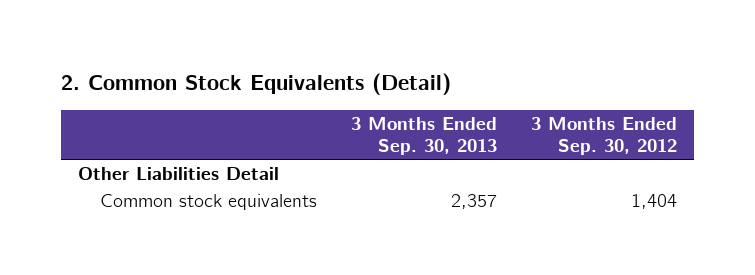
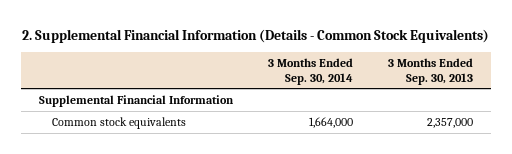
[60,73,451,96] 2. Common Stock Equivalents (Detail) -> [21,28,489,43] 2. Supplemental Financial Information (Details - Common Stock Equivalents)
[531,116,678,156] 3 Months Ended Sep. 30, 2012 -> none
none -> [267,57,353,85] 3 Months Ended Sep. 30, 2014
[77,167,279,181] Other Liabilities Detail -> none
none -> [38,94,234,107] Supplemental Financial Information
[451,194,498,210] 2,357 -> [427,117,474,128] 2,357,000

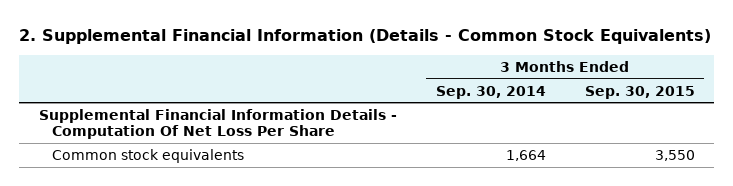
[388,57,474,85] 3 Months Ended Sep. 30, 2013 -> none
none -> [584,85,695,99] Sep. 30, 2015
[38,94,234,107] Supplemental Financial Information -> [38,108,397,140] Supplemental Financial Information Details - Computation Of Net Loss Per Share
[308,116,353,128] 1,664,000 -> [505,149,546,161] 1,664

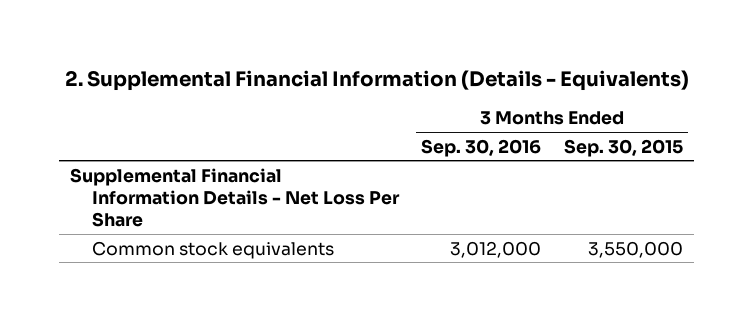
[19,29,712,45] 2. Supplemental Financial Information (Details - Common Stock Equivalents) -> [64,70,689,92] 2. Supplemental Financial Information (Details - Equivalents)
[435,85,546,99] Sep. 30, 2014 -> none
none -> [421,138,542,157] Sep. 30, 2016
[38,108,397,140] Supplemental Financial Information Details - Computation Of Net Loss Per Share -> [70,167,400,228] Supplemental Financial Information Details - Net Loss Per Share
[654,149,695,161] 3,550 -> [587,240,683,258] 3,550,000

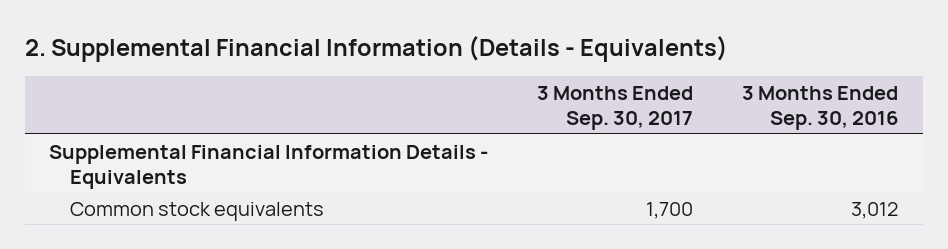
[563,138,683,157] Sep. 30, 2015 -> none
none -> [537,85,694,130] 3 Months Ended Sep. 30, 2017
[70,167,400,228] Supplemental Financial Information Details - Net Loss Per Share -> [49,144,489,189] Supplemental Financial Information Details - Equivalents
[450,240,542,258] 3,012,000 -> [851,201,899,219] 3,012

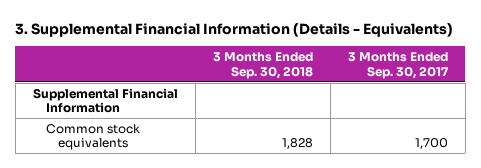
[24,35,728,62] 2. Supplemental Financial Information (Details - Equivalents) -> [15,23,454,38] 3. Supplemental Financial Information (Details - Equivalents)
[742,85,899,130] 3 Months Ended Sep. 30, 2016 -> none
none -> [212,52,313,79] 3 Months Ended Sep. 30, 2018
[49,144,489,189] Supplemental Financial Information Details - Equivalents -> [32,87,178,114] Supplemental Financial Information

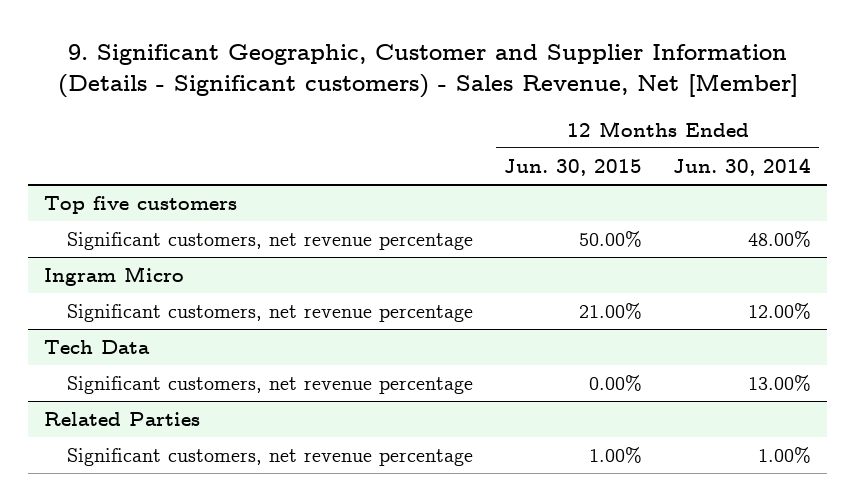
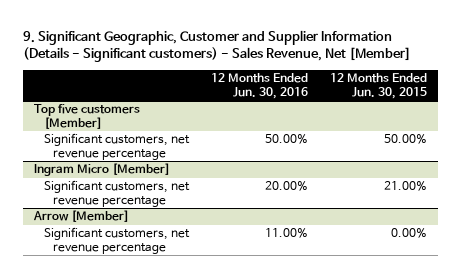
[673,157,812,176] Jun. 30, 2014 -> none
none -> [210,73,308,99] 12 Months Ended Jun. 30, 2016
[43,196,237,215] Top five customers -> [34,104,141,130] Top five customers [Member]
[43,266,184,287] Ingram Micro -> [34,163,171,177] Ingram Micro [Member]
[43,340,150,355] Tech Data -> [33,210,130,223] Arrow [Member]
[43,412,200,427] Related Parties -> none
[67,448,474,467] Significant customers, net revenue percentage -> none

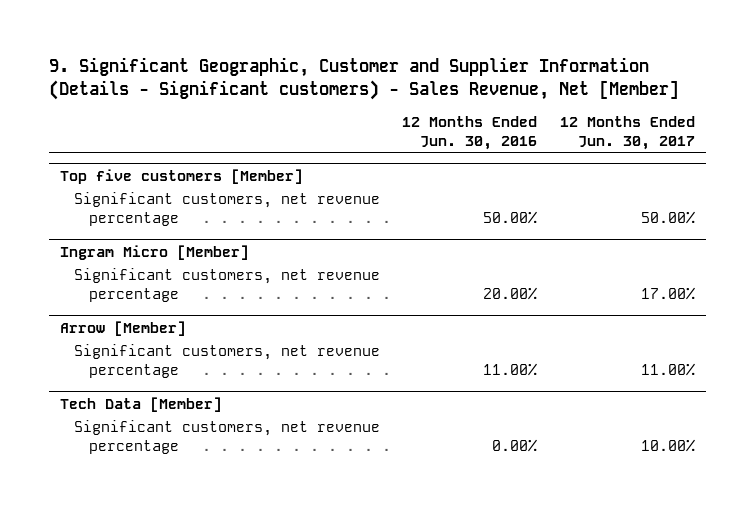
[330,73,428,99] 12 Months Ended Jun. 30, 2015 -> none
none -> [559,115,695,150] 12 Months Ended Jun. 30, 2017
none -> [59,396,222,412] Tech Data [Member]
none -> [74,420,381,455] Significant customers, net revenue percentage

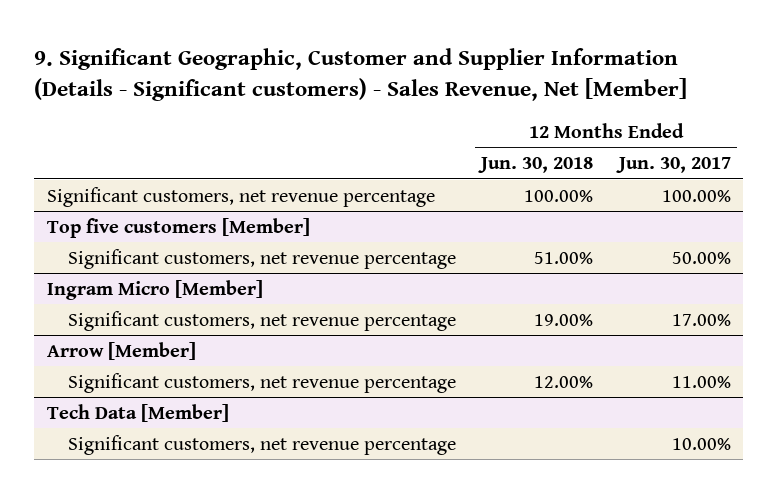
[402,115,538,150] 12 Months Ended Jun. 30, 2016 -> none
none -> [478,157,594,174] Jun. 30, 2018
none -> [46,186,435,207] Significant customers, net revenue percentage

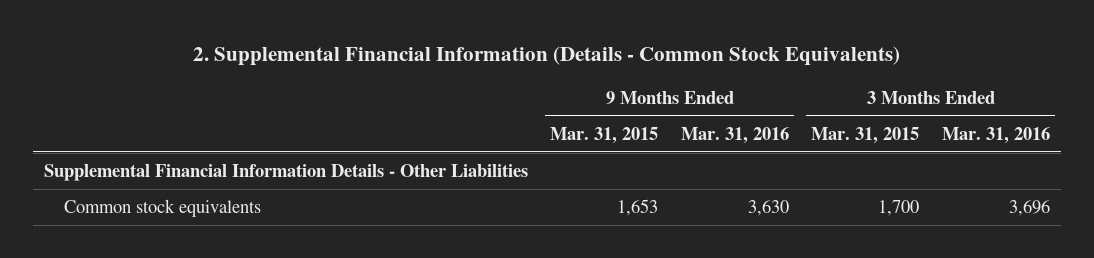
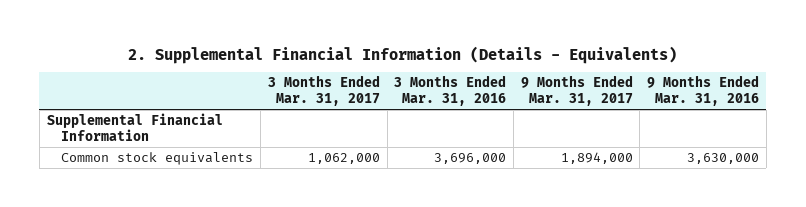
[192,46,900,67] 2. Supplemental Financial Information (Details - Common Stock Equivalents) -> [127,45,677,64] 2. Supplemental Financial Information (Details - Equivalents)
[550,126,659,144] Mar. 31, 2015 -> none
[811,126,920,144] Mar. 31, 2015 -> none
none -> [267,75,380,107] 3 Months Ended Mar. 31, 2017
none -> [520,75,633,107] 9 Months Ended Mar. 31, 2017
[43,164,528,182] Supplemental Financial Information Details - Other Liabilities -> [46,112,223,141] Supplemental Financial Information
[747,200,789,217] 3,630 -> [687,152,760,164] 3,630,000
[1008,200,1050,217] 3,696 -> [434,152,507,164] 3,696,000

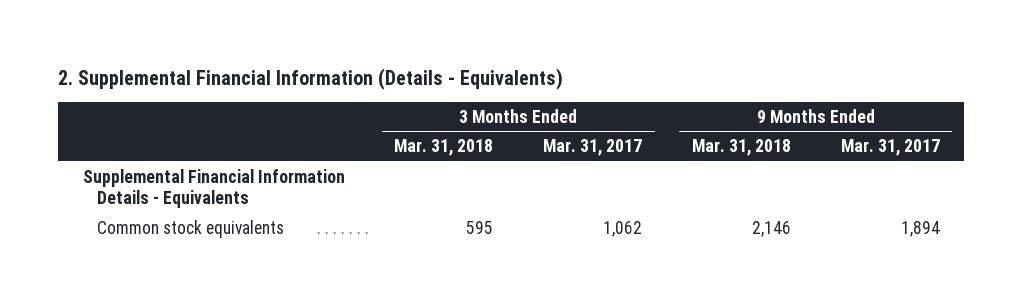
[394,75,507,107] 3 Months Ended Mar. 31, 2016 -> none
[647,75,760,107] 9 Months Ended Mar. 31, 2016 -> none
none -> [394,139,494,157] Mar. 31, 2018
none -> [691,139,791,157] Mar. 31, 2018
[46,112,223,141] Supplemental Financial Information -> [82,168,345,209] Supplemental Financial Information Details - Equivalents
[307,152,380,164] 1,062,000 -> [603,220,643,237] 1,062
[560,151,633,164] 1,894,000 -> [900,220,940,237] 1,894

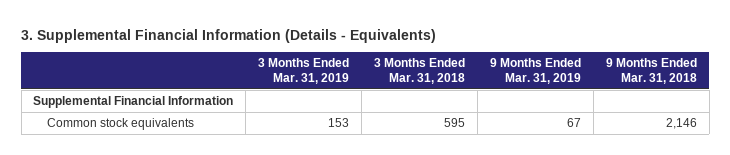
[57,67,563,90] 2. Supplemental Financial Information (Details - Equivalents) -> [21,28,437,43] 3. Supplemental Financial Information (Details - Equivalents)
[543,139,643,157] Mar. 31, 2017 -> none
[840,139,940,157] Mar. 31, 2017 -> none
none -> [258,58,350,84] 3 Months Ended Mar. 31, 2019
none -> [490,58,582,84] 9 Months Ended Mar. 31, 2019
[82,168,345,209] Supplemental Financial Information Details - Equivalents -> [33,96,234,109] Supplemental Financial Information

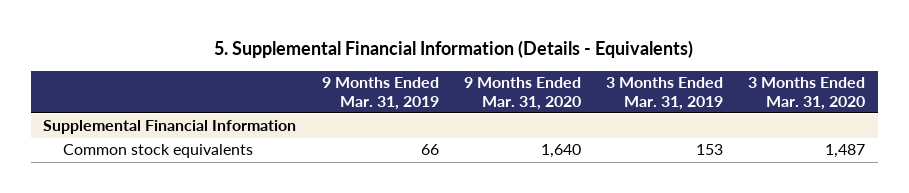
[21,28,437,43] 3. Supplemental Financial Information (Details - Equivalents) -> [214,40,694,59] 5. Supplemental Financial Information (Details - Equivalents)
[374,58,466,84] 3 Months Ended Mar. 31, 2018 -> none
[605,58,697,84] 9 Months Ended Mar. 31, 2018 -> none
none -> [463,77,581,110] 9 Months Ended Mar. 31, 2020
none -> [748,77,866,110] 3 Months Ended Mar. 31, 2020
[567,118,582,128] 67 -> [420,144,439,156] 66

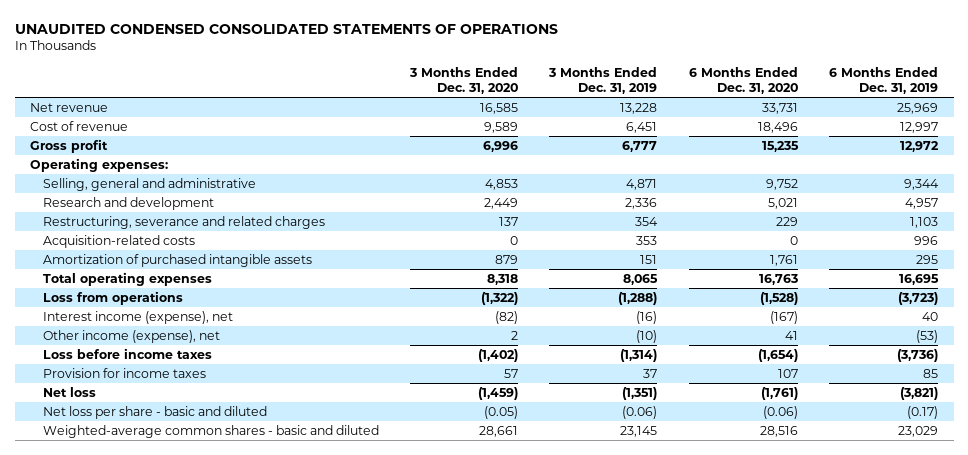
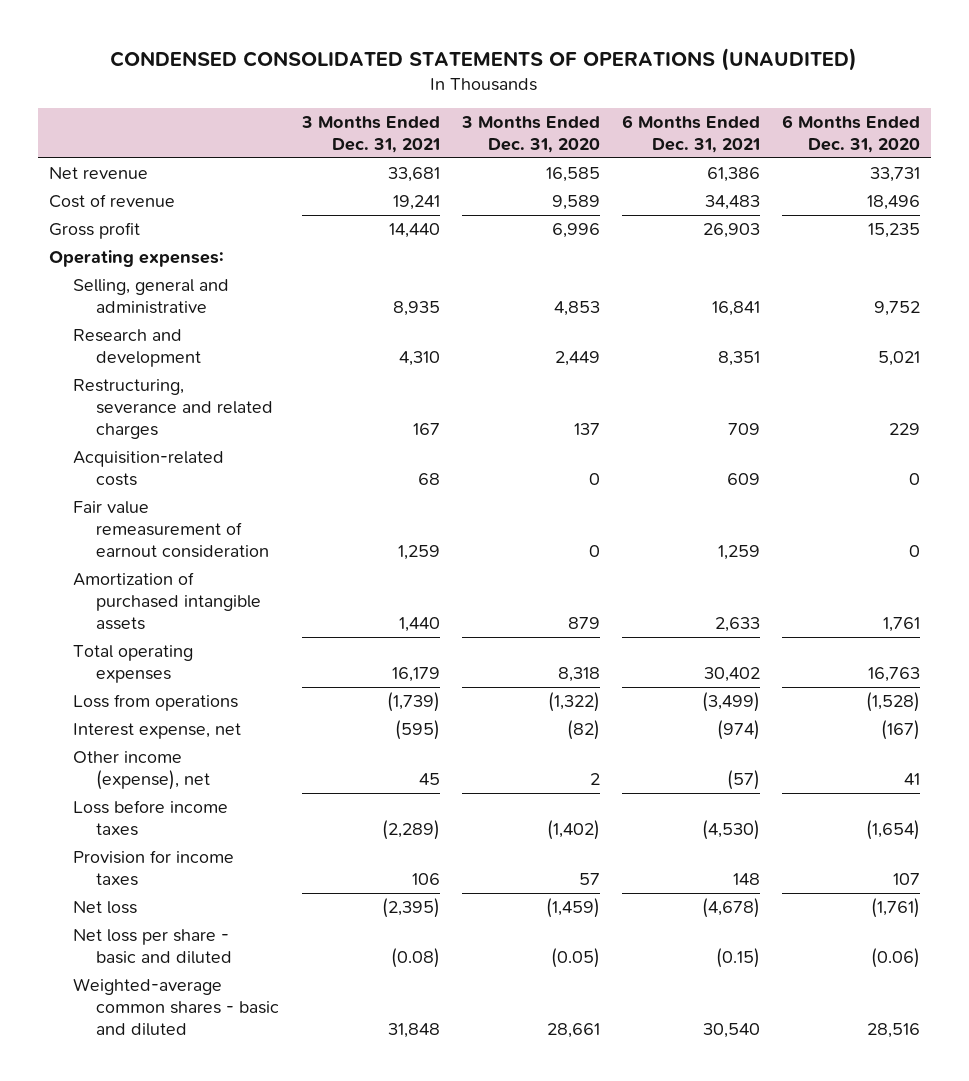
[14,23,558,34] UNAUDITED CONDENSED CONSOLIDATED STATEMENTS OF OPERATIONS -> [110,47,858,71] CONDENSED CONSOLIDATED STATEMENTS OF OPERATIONS (UNAUDITED)
[548,66,658,95] 3 Months Ended Dec. 31, 2019 -> none
[829,66,939,95] 6 Months Ended Dec. 31, 2019 -> none
none -> [300,115,440,153] 3 Months Ended Dec. 31, 2021
none -> [622,114,761,153] 6 Months Ended Dec. 31, 2021
none -> [72,501,270,558] Fair value remeasurement of earnout consideration
[42,311,233,325] Interest income (expense), net -> [72,723,241,740] Interest expense, net

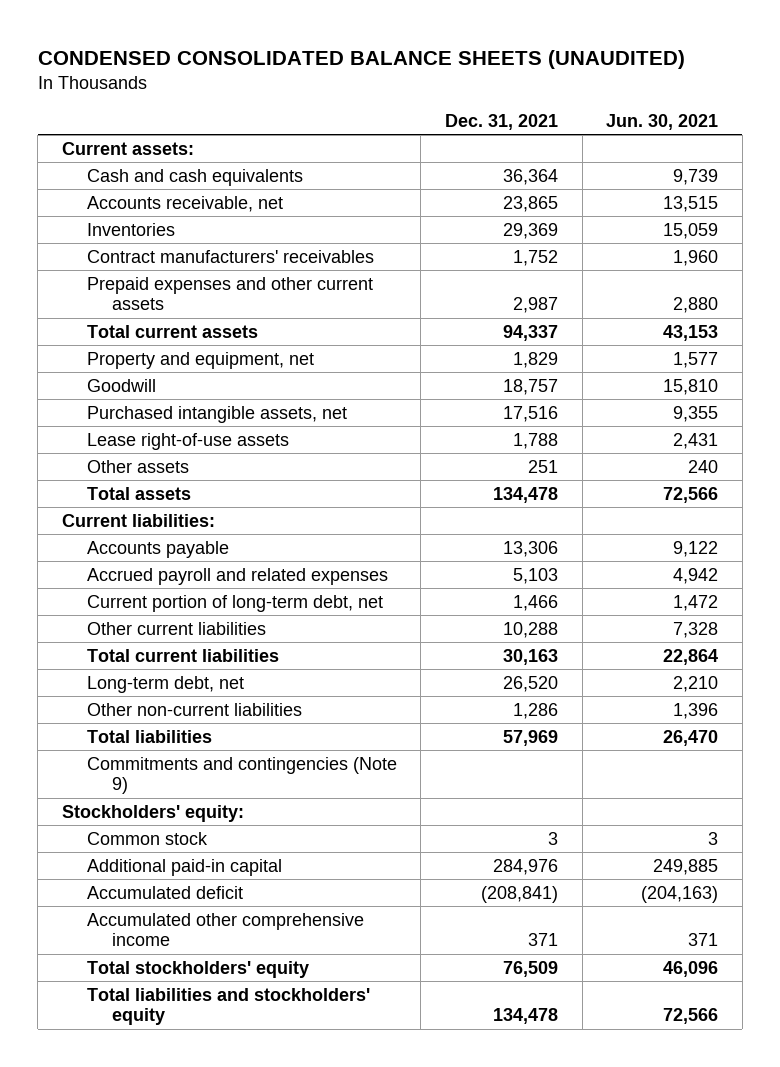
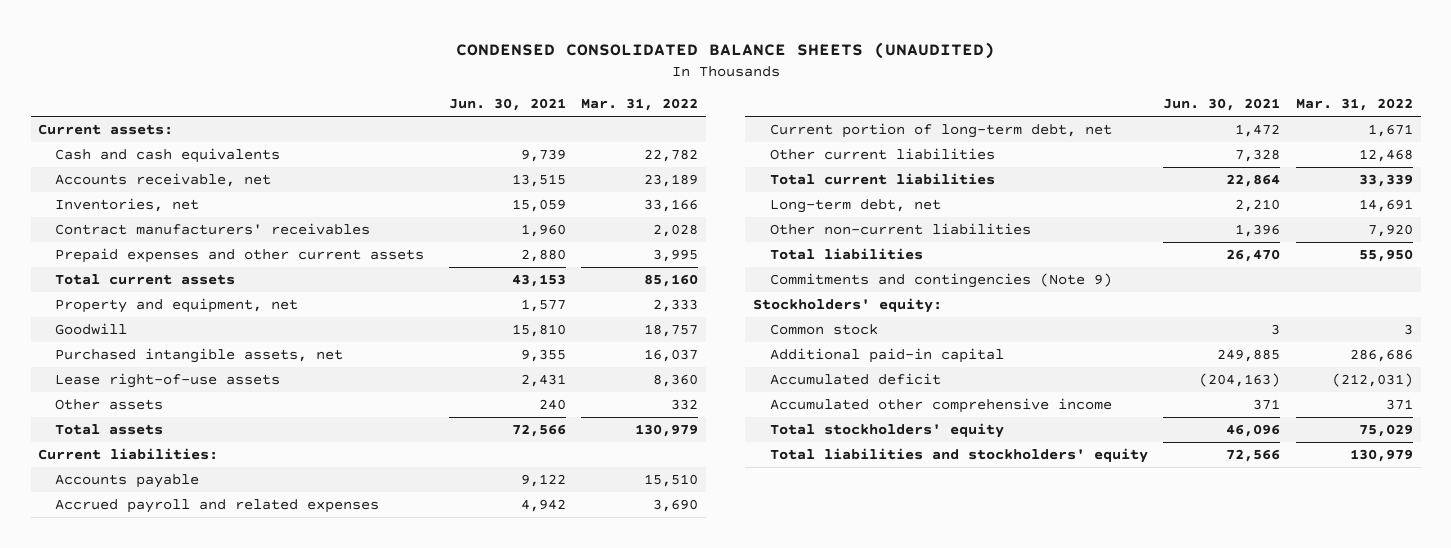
[444,113,558,130] Dec. 31, 2021 -> none
none -> [581,98,699,112] Mar. 31, 2022
[86,222,175,236] Inventories -> [54,197,199,212] Inventories, net

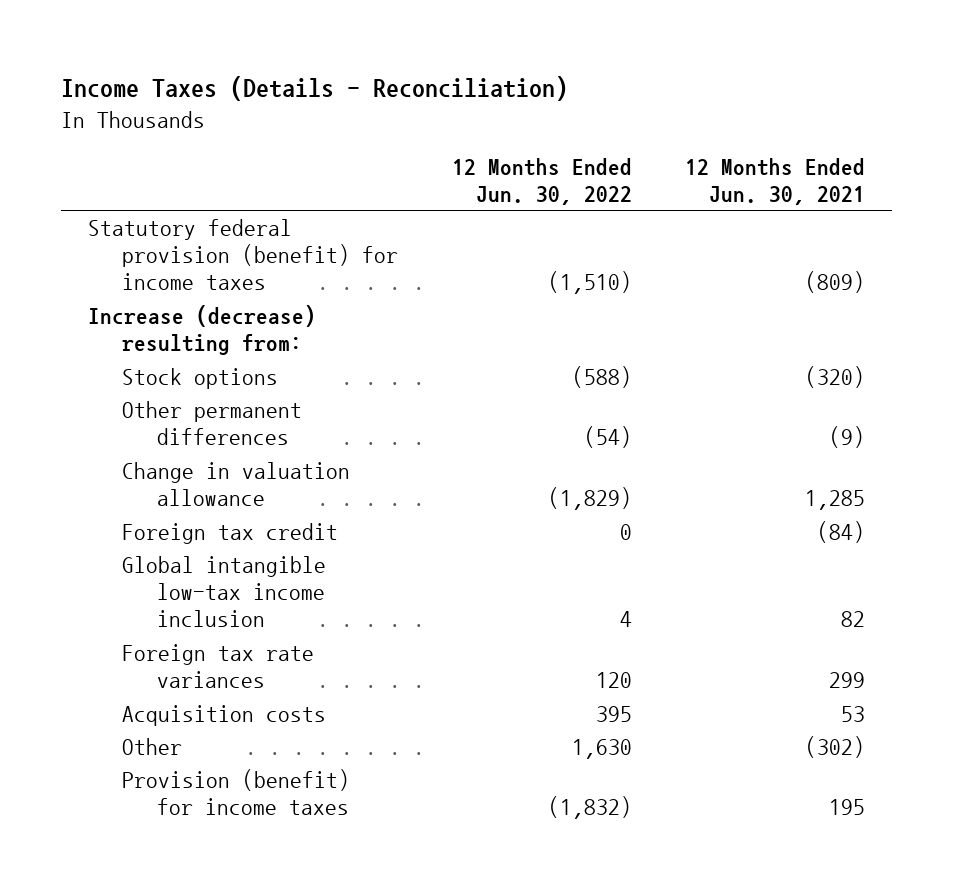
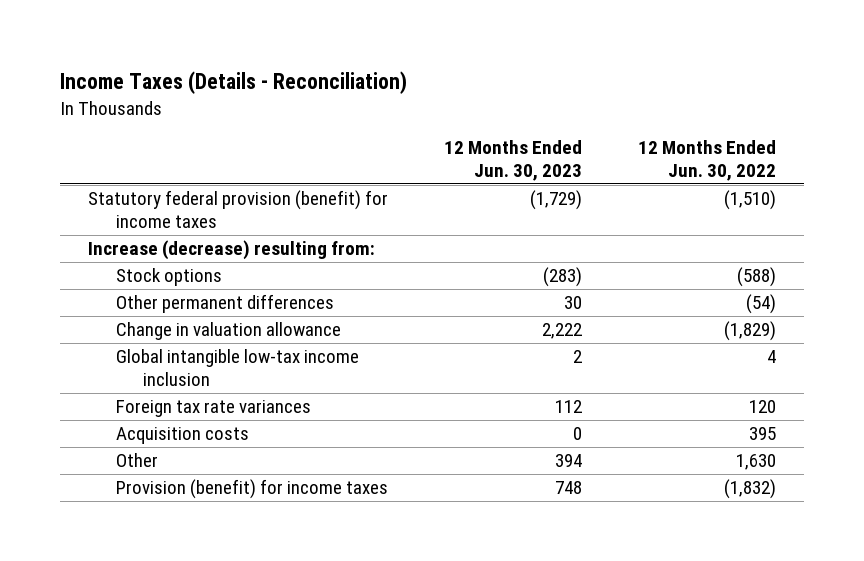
[685,157,866,205] 12 Months Ended Jun. 30, 2021 -> none
none -> [443,139,582,181] 12 Months Ended Jun. 30, 2023
[122,523,339,545] Foreign tax credit -> none

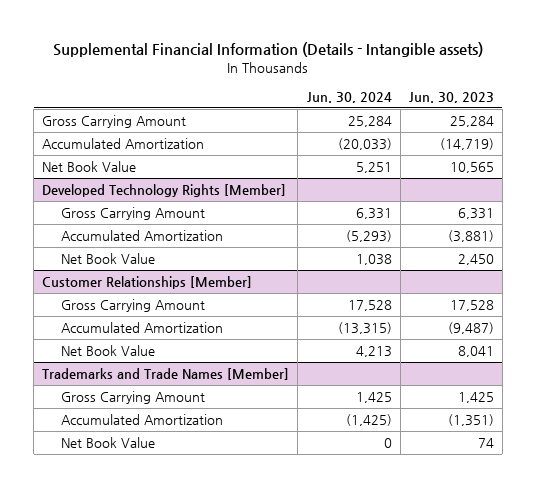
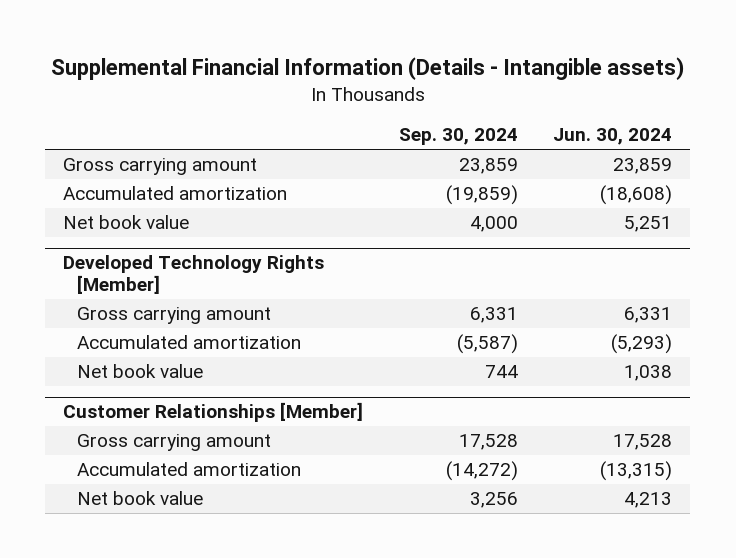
[408,92,494,104] Jun. 30, 2023 -> none
none -> [398,128,518,146] Sep. 30, 2024
[42,114,187,128] Gross Carrying Amount -> [63,158,258,176] Gross carrying amount
[347,115,392,127] 25,284 -> [613,158,673,175] 23,859
[42,137,205,149] Accumulated Amortization -> [63,186,288,201] Accumulated amortization
[337,137,392,150] (20,033) -> [600,185,673,206] (18,608)
[42,160,137,172] Net Book Value -> [63,215,190,230] Net book value
[61,206,206,220] Gross Carrying Amount -> [77,307,272,325] Gross carrying amount
[61,229,224,241] Accumulated Amortization -> [77,335,302,350] Accumulated amortization
[61,252,156,264] Net Book Value -> [77,364,204,379] Net book value
[42,367,290,380] Trademarks and Trade Names [Member] -> none
[61,390,206,404] Gross Carrying Amount -> none
[61,413,224,425] Accumulated Amortization -> none
[61,436,156,448] Net Book Value -> none
[61,298,206,312] Gross Carrying Amount -> [77,434,272,452] Gross carrying amount
[61,321,224,333] Accumulated Amortization -> [77,462,302,477] Accumulated amortization
[61,344,156,356] Net Book Value -> [77,491,204,506] Net book value

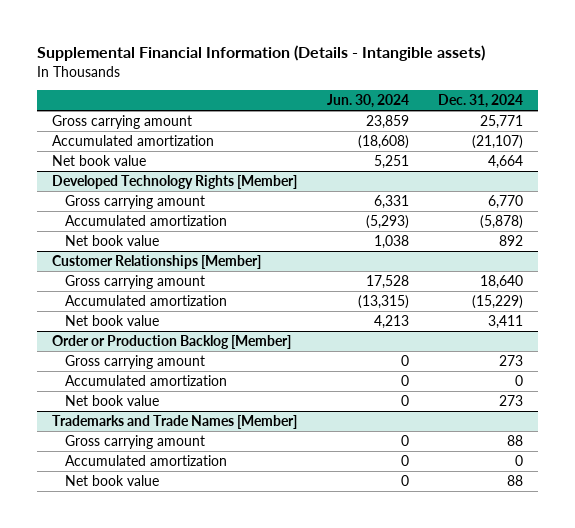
[398,128,518,146] Sep. 30, 2024 -> none
none -> [438,94,524,109] Dec. 31, 2024
none -> [52,334,292,349] Order or Production Backlog [Member]
none -> [64,354,205,369] Gross carrying amount
none -> [64,374,227,386] Accumulated amortization
none -> [64,394,159,406] Net book value
none -> [52,414,298,429] Trademarks and Trade Names [Member]
none -> [64,434,205,449] Gross carrying amount
none -> [64,454,227,466] Accumulated amortization
none -> [64,474,159,486] Net book value

